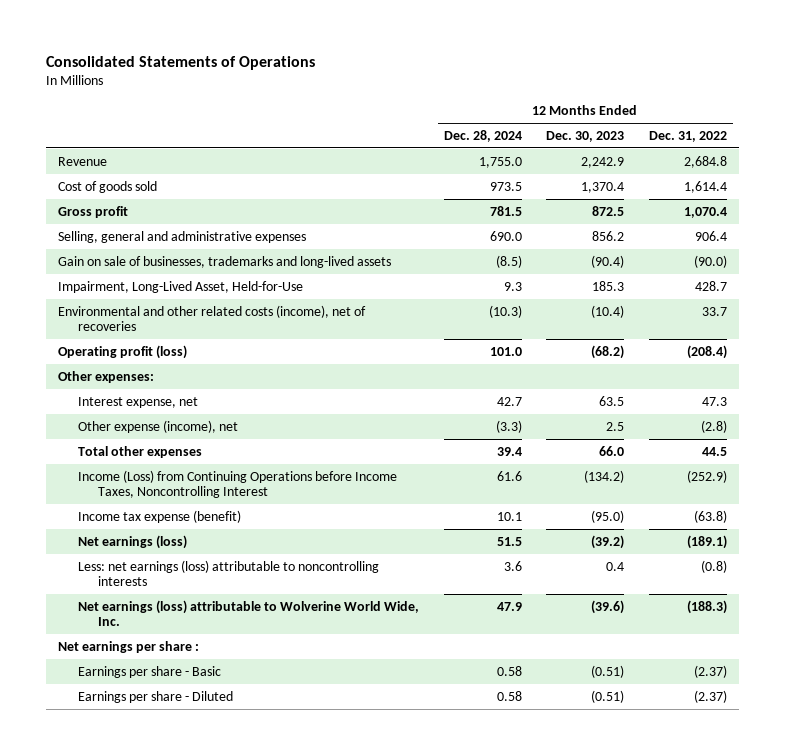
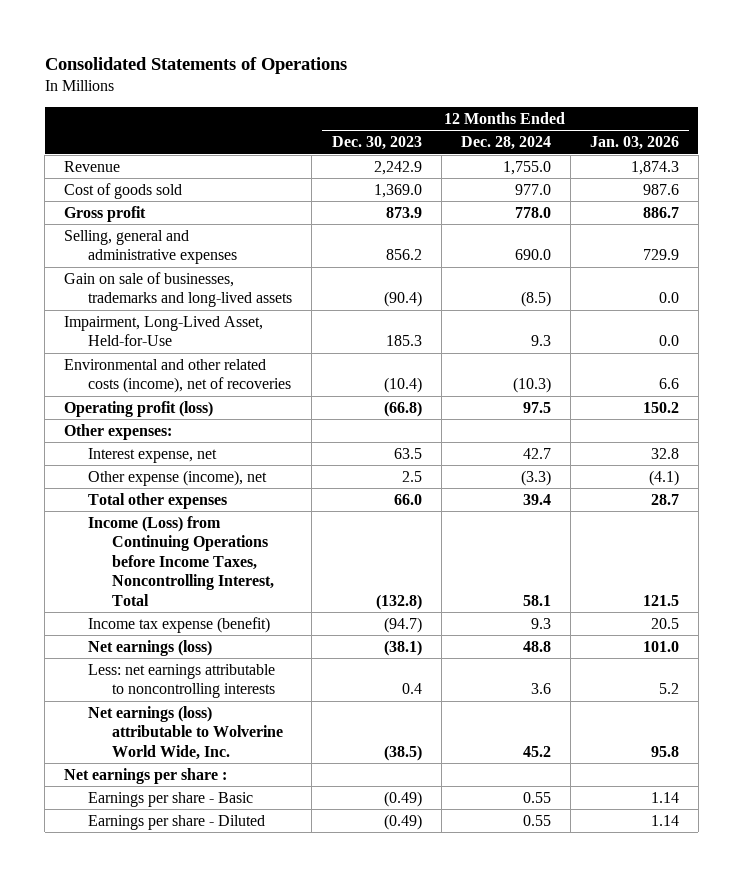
[648,130,727,142] Dec. 31, 2022 -> none
none -> [589,136,679,151] Jan. 03, 2026
[489,181,522,191] 973.5 -> [514,183,551,195] 977.0
[581,181,625,193] 1,370.4 -> [373,183,422,198] 1,369.0
[489,205,522,216] 781.5 -> [514,206,551,218] 778.0
[592,205,625,216] 872.5 -> [385,206,422,218] 873.9
[489,346,522,356] 101.0 -> [522,401,551,413] 97.5
[591,344,625,359] (68.2) -> [383,400,422,417] (66.8)
[78,469,398,499] Income (Loss) from Continuing Operations before Income Taxes, Noncontrolling Interest -> [88,515,275,606] Income (Loss) from Continuing Operations before Income Taxes, Noncontrolling Interest, Total
[496,470,522,481] 61.6 -> [522,594,551,606] 58.1
[584,469,625,483] (134.2) -> [375,593,422,610] (132.8)
[496,511,522,521] 10.1 -> [530,617,551,629] 9.3
[591,509,625,523] (95.0) -> [383,616,422,633] (94.7)
[496,536,522,546] 51.5 -> [522,640,551,652] 48.8
[591,534,625,549] (39.2) -> [383,639,422,656] (38.1)
[78,559,380,587] Less: net earnings (loss) attributable to noncontrolling interests -> [88,663,276,699] Less: net earnings attributable to noncontrolling interests
[496,601,522,611] 47.9 -> [522,745,551,757] 45.2
[591,599,625,614] (39.6) -> [383,744,422,761] (38.5)
[496,665,522,676] 0.58 -> [522,791,551,803] 0.55
[591,664,625,678] (0.51) -> [383,790,422,807] (0.49)
[496,690,522,701] 0.58 -> [522,814,551,826] 0.55
[591,689,625,703] (0.51) -> [383,813,422,830] (0.49)

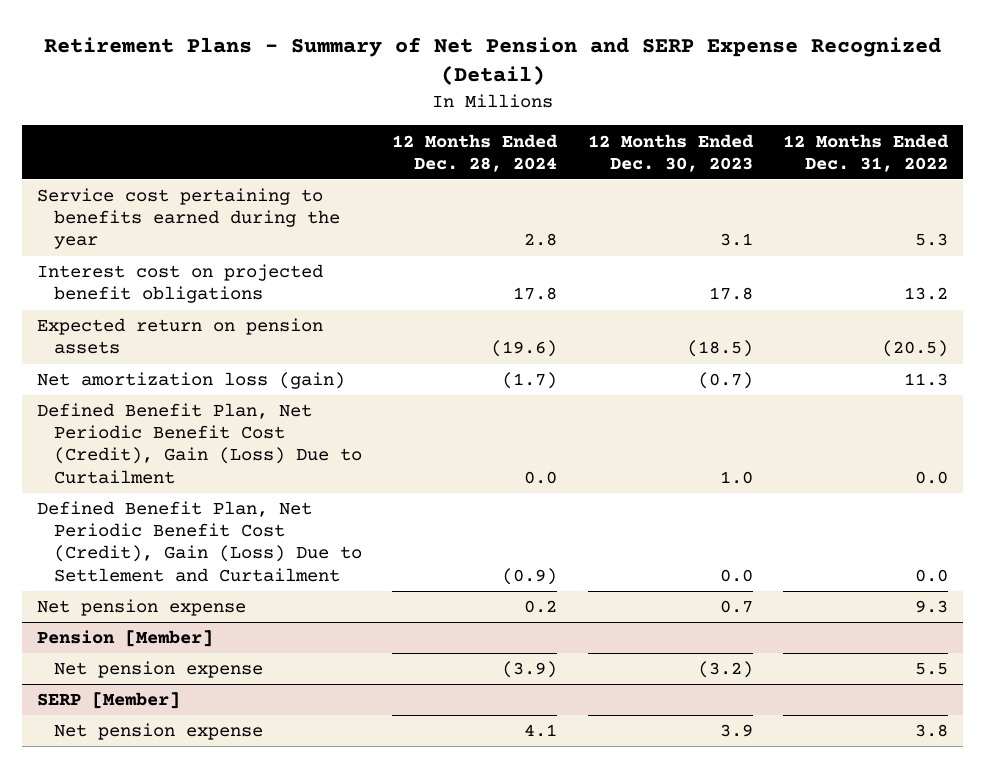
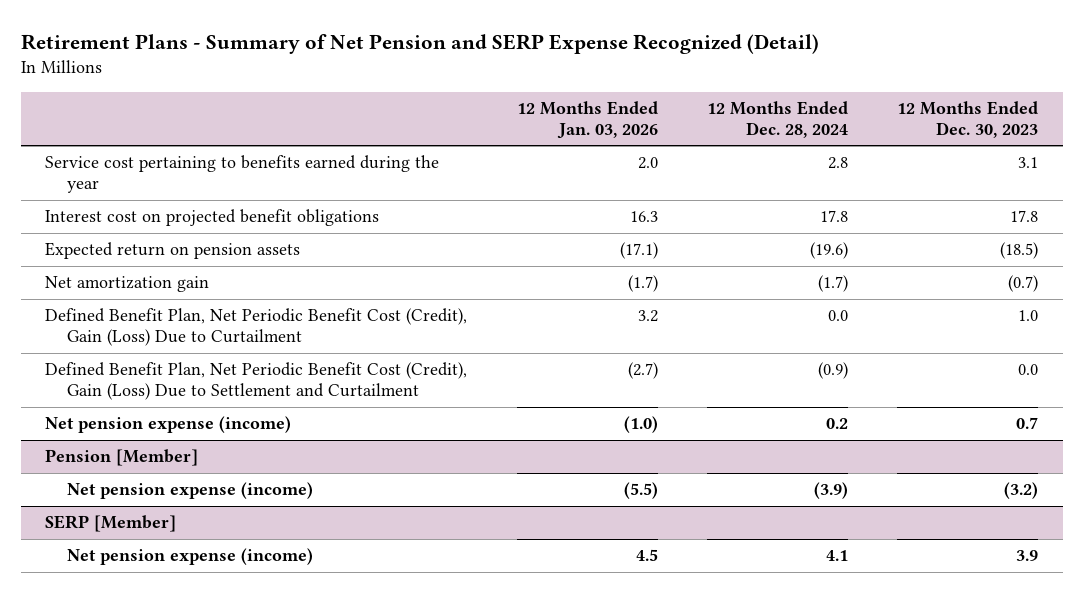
[783,133,950,172] 12 Months Ended Dec. 31, 2022 -> none
none -> [516,100,658,139] 12 Months Ended Jan. 03, 2026
[37,372,346,390] Net amortization loss (gain) -> [45,276,210,293] Net amortization gain
[37,599,247,617] Net pension expense -> [45,416,292,434] Net pension expense (income)
[54,661,264,679] Net pension expense -> [67,482,314,500] Net pension expense (income)
[54,723,264,741] Net pension expense -> [67,548,314,566] Net pension expense (income)

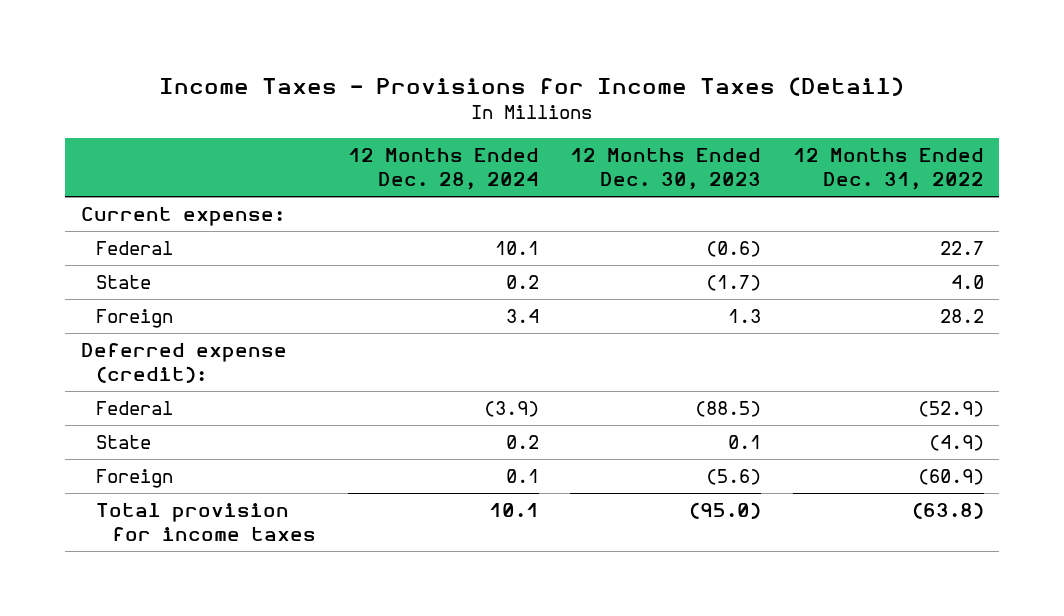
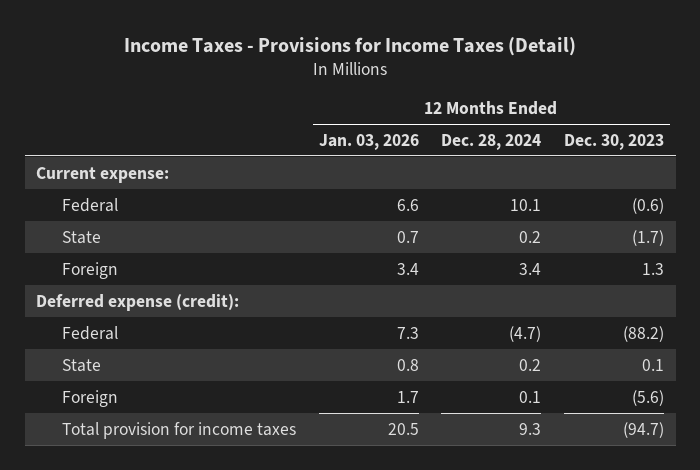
[792,148,984,191] 12 Months Ended Dec. 31, 2022 -> none
none -> [318,133,419,150] Jan. 03, 2026
[483,401,539,418] (3.9) -> [509,325,542,342] (4.7)
[695,401,762,418] (88.5) -> [623,325,665,342] (88.2)
[488,503,539,518] 10.1 -> [519,422,542,435] 9.3
[689,502,762,520] (95.0) -> [623,421,665,438] (94.7)

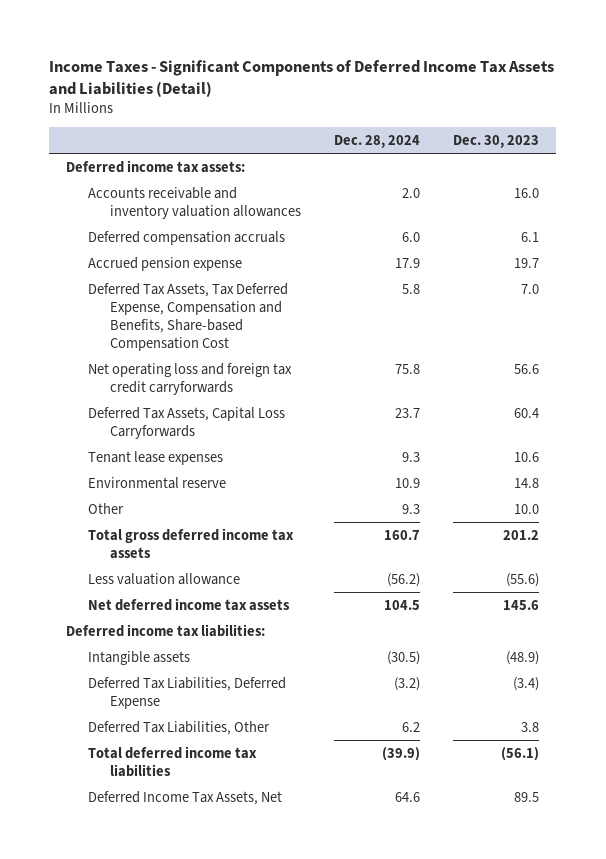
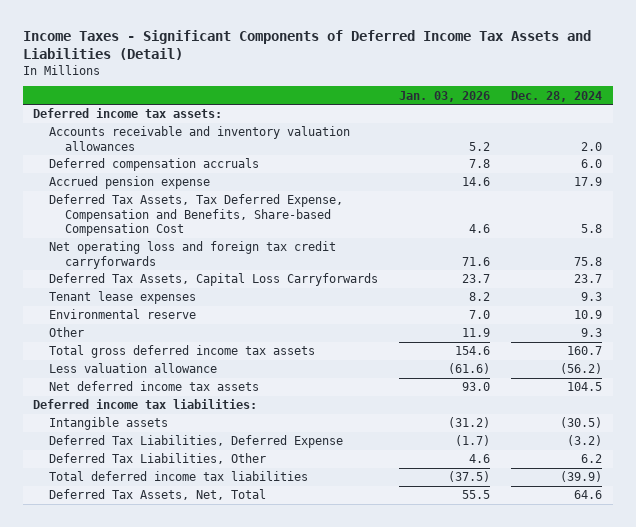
[453,135,540,149] Dec. 30, 2023 -> none
none -> [399,90,491,102] Jan. 03, 2026
[87,790,282,805] Deferred Income Tax Assets, Net -> [49,489,267,501] Deferred Tax Assets, Net, Total

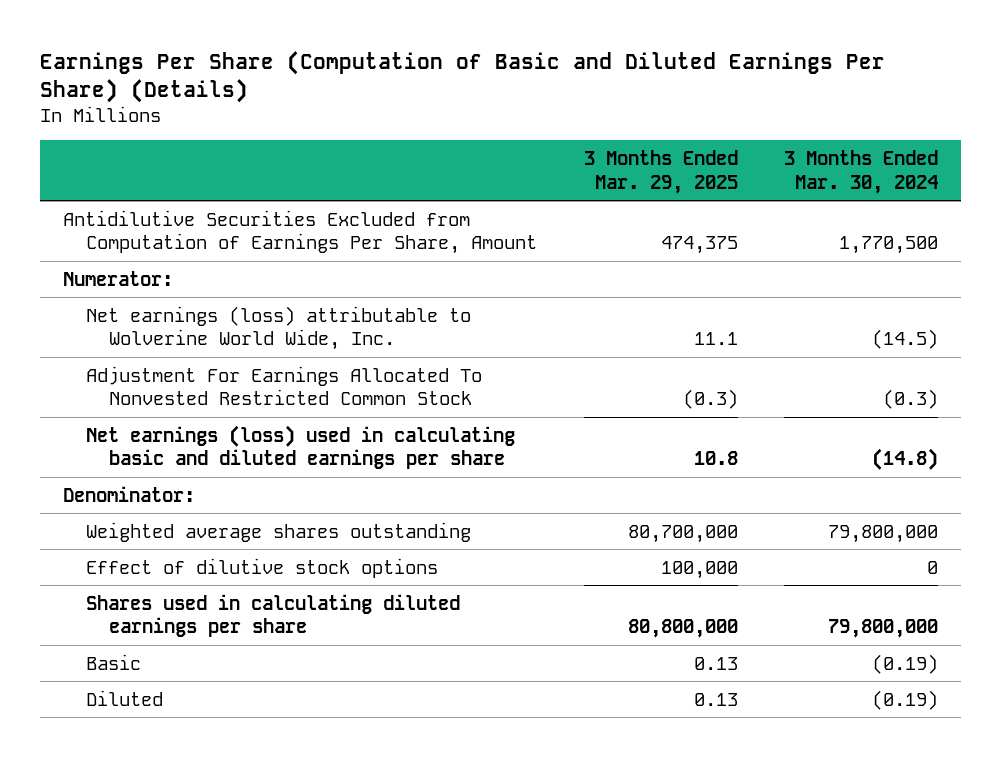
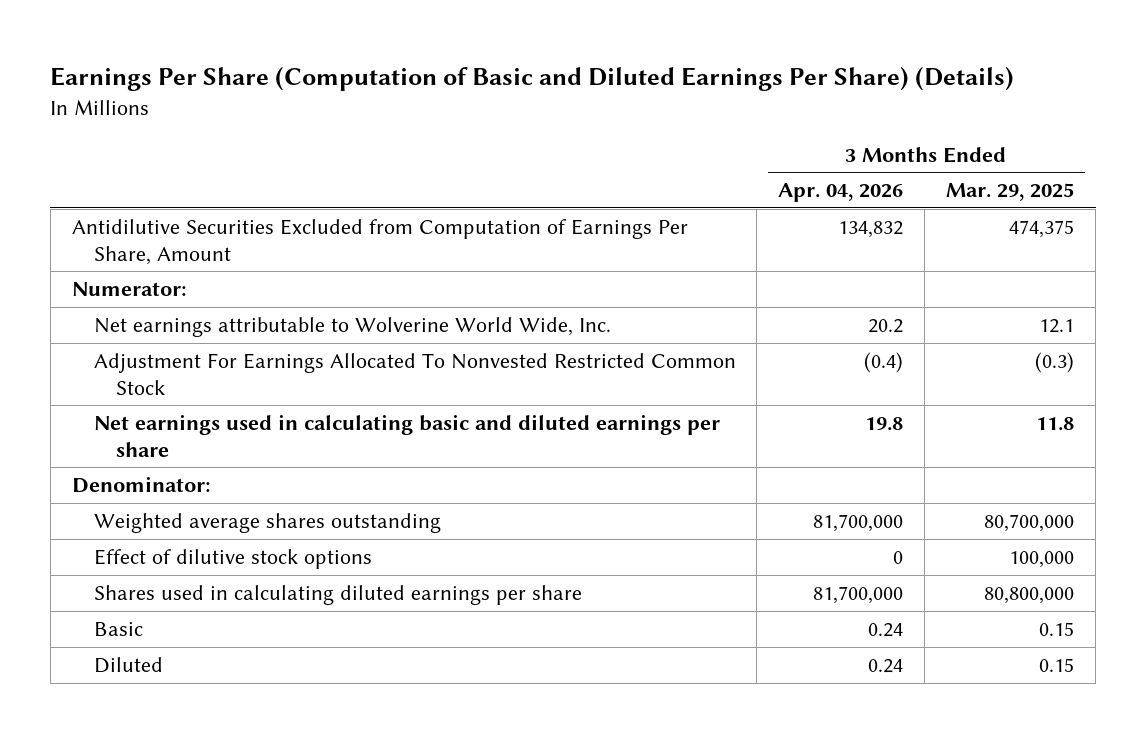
[784,150,939,194] 3 Months Ended Mar. 30, 2024 -> none
none -> [778,183,904,203] Apr. 04, 2026
[86,305,472,351] Net earnings (loss) attributable to Wolverine World Wide, Inc. -> [93,316,611,337] Net earnings attributable to Wolverine World Wide, Inc.
[693,332,738,346] 11.1 -> [1039,318,1075,333] 12.1
[86,424,516,470] Net earnings (loss) used in calculating basic and diluted earnings per share -> [93,413,720,457] Net earnings used in calculating basic and diluted earnings per share
[693,451,738,466] 10.8 -> [1036,416,1075,431] 11.8
[693,656,738,670] 0.13 -> [1039,621,1075,636] 0.15
[693,692,738,706] 0.13 -> [1039,657,1075,672] 0.15

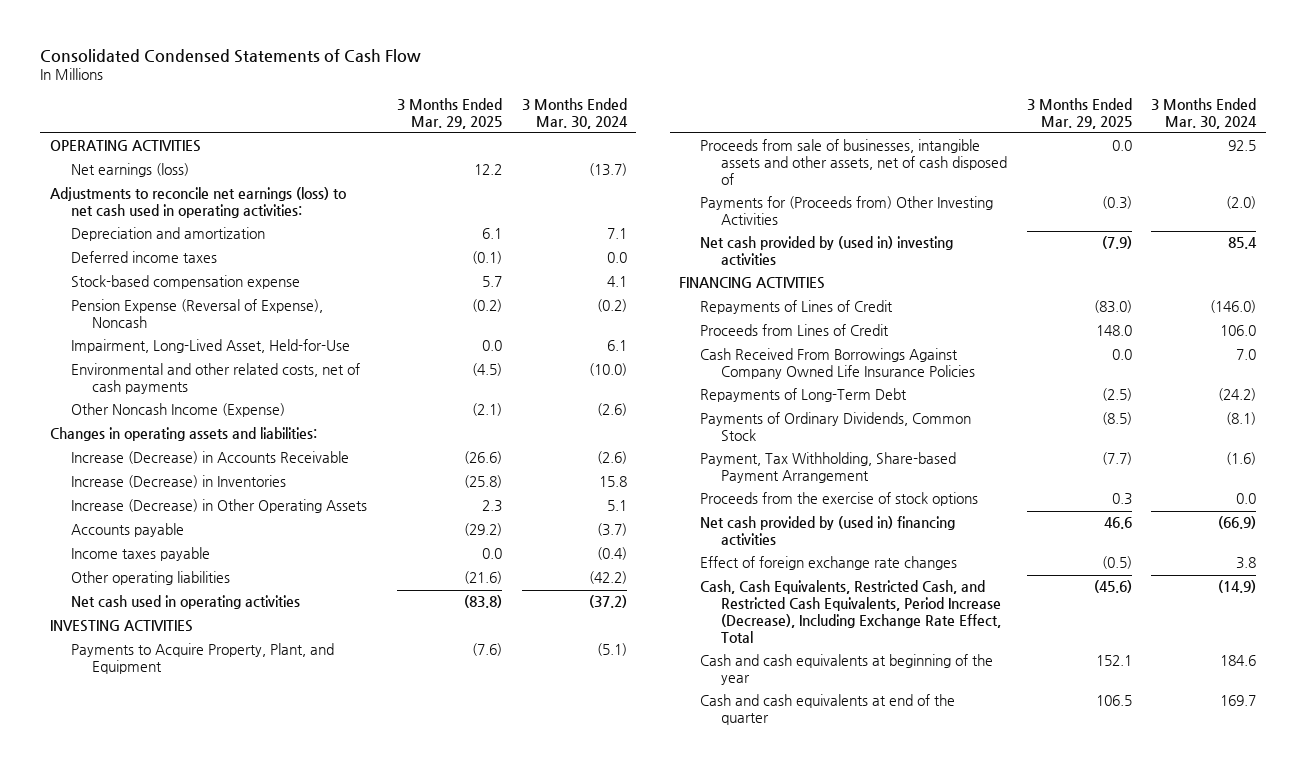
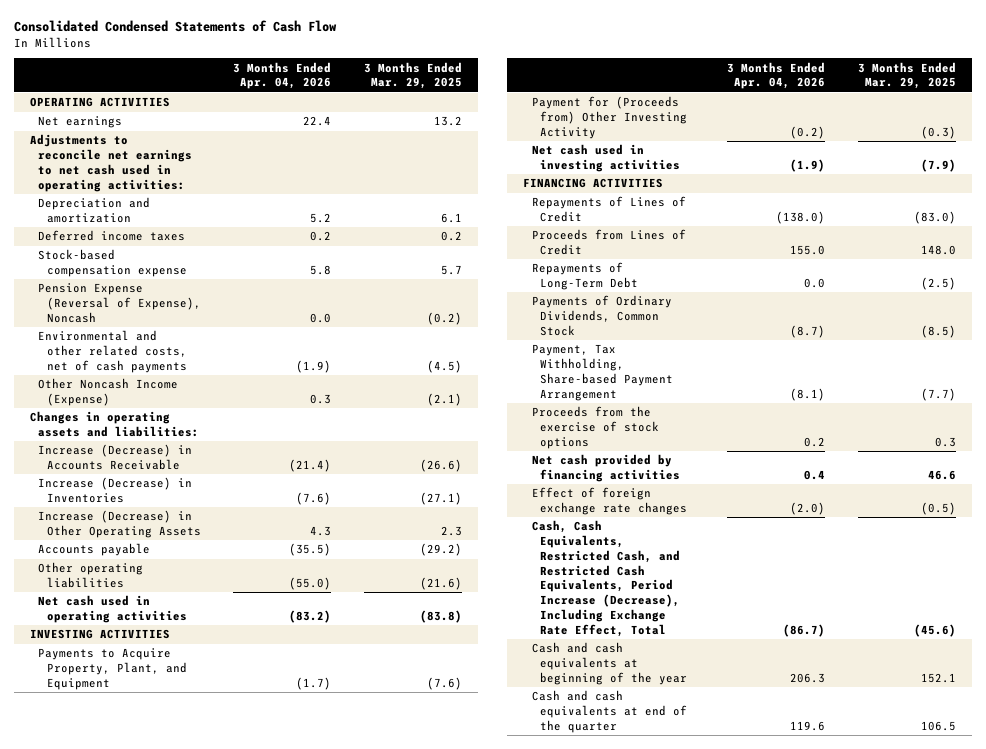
[521,98,628,129] 3 Months Ended Mar. 30, 2024 -> none
none -> [233,61,332,90] 3 Months Ended Apr. 04, 2026
[71,163,190,178] Net earnings (loss) -> [38,116,123,129] Net earnings
[474,164,503,176] 12.2 -> [434,116,463,127] 13.2
[50,187,347,219] Adjustments to reconcile net earnings (loss) to net cash used in operating activities: -> [29,134,193,192] Adjustments to reconcile net earnings to net cash used in operating activities:
[472,251,503,265] (0.1) -> [441,231,463,242] 0.2
[71,339,351,354] Impairment, Long-Lived Asset, Held-for-Use -> none
[464,475,503,489] (25.8) -> [420,492,463,506] (27.1)
[71,547,211,562] Income taxes payable -> none
[700,139,1008,185] Proceeds from sale of businesses, intangible assets and other assets, net of cash disposed of -> none
[700,196,994,226] Payments for (Proceeds from) Other Investing Activities -> [531,96,688,139] Payment for (Proceeds from) Other Investing Activity
[700,236,954,266] Net cash provided by (used in) investing activities -> [531,144,681,173] Net cash used in investing activities
[700,348,976,380] Cash Received From Borrowings Against Company Owned Life Insurance Policies -> none
[700,516,956,546] Net cash provided by (used in) financing activities -> [531,454,681,483] Net cash provided by financing activities

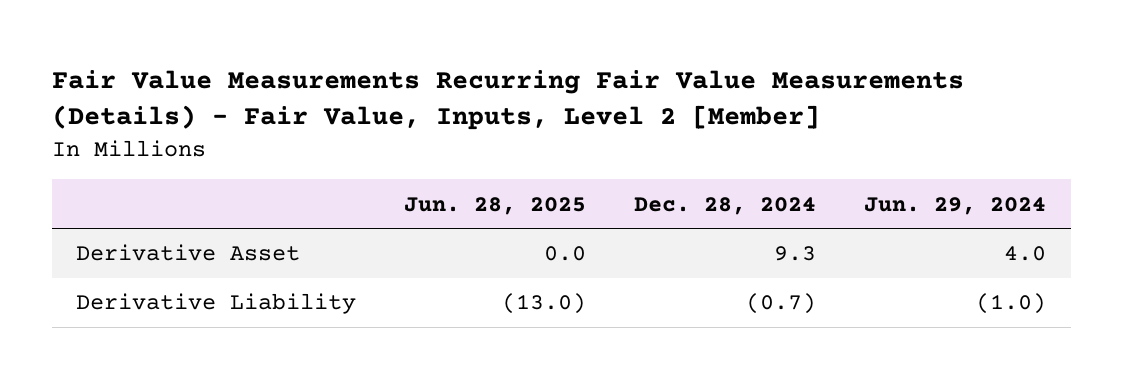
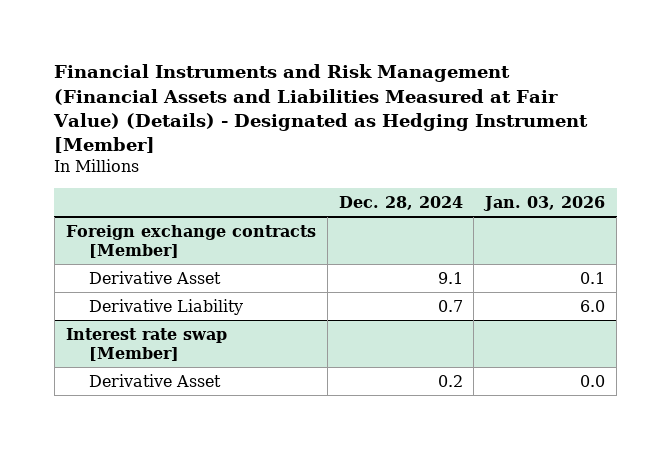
[51,70,964,131] Fair Value Measurements Recurring Fair Value Measurements (Details) - Fair Value, Inputs, Level 2 [Member] -> [53,64,589,154] Financial Instruments and Risk Management (Financial Assets and Liabilities Measured at Fair Value) (Details) - Designated as Hedging Instrument [Member]
[404,196,587,215] Jun. 28, 2025 -> none
[864,196,1047,215] Jun. 29, 2024 -> none
none -> [483,195,606,211] Jan. 03, 2026
none -> [65,224,316,258] Foreign exchange contracts [Member]
[774,246,817,262] 9.3 -> [437,271,463,284] 9.1
[746,293,817,315] (0.7) -> [437,299,463,312] 0.7
none -> [65,327,227,361] Interest rate swap [Member]
none -> [89,373,222,387] Derivative Asset

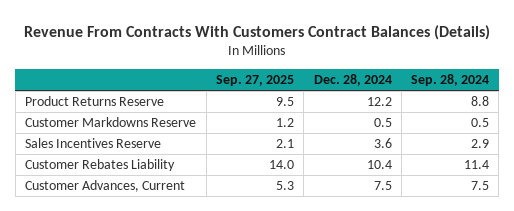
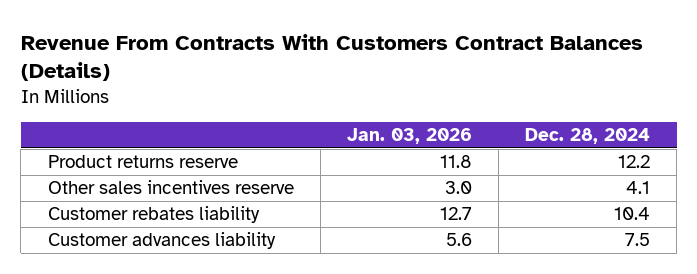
[215,75,294,87] Sep. 27, 2025 -> none
[411,74,490,87] Sep. 28, 2024 -> none
none -> [346,128,472,145] Jan. 03, 2026
[25,117,197,128] Customer Markdowns Reserve -> none
[25,96,165,107] Product Returns Reserve -> [47,155,238,169] Product returns reserve
[25,138,162,149] Sales Incentives Reserve -> [47,180,294,195] Other sales incentives reserve
[373,138,392,149] 3.6 -> [625,181,650,195] 4.1
[25,159,176,172] Customer Rebates Liability -> [47,206,260,224] Customer rebates liability
[25,180,186,193] Customer Advances, Current -> [47,232,276,250] Customer advances liability

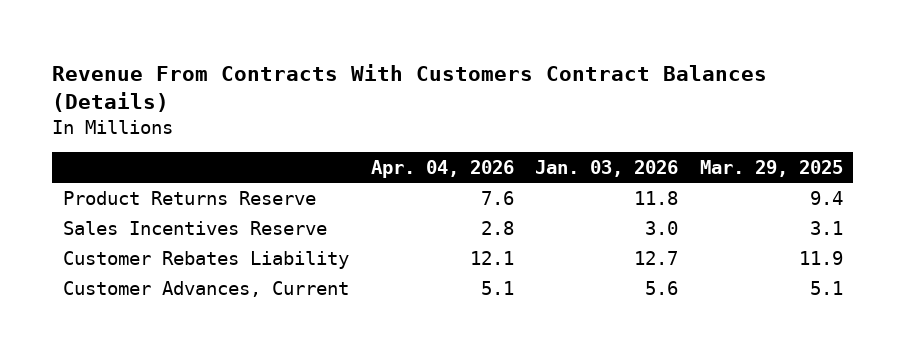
[524,128,650,145] Dec. 28, 2024 -> none
none -> [370,159,514,178] Apr. 04, 2026
none -> [699,159,843,177] Mar. 29, 2025
[47,155,238,169] Product returns reserve -> [63,190,317,205] Product Returns Reserve
[47,180,294,195] Other sales incentives reserve -> [63,220,328,235] Sales Incentives Reserve
[47,206,260,224] Customer rebates liability -> [63,250,350,269] Customer Rebates Liability
[47,232,276,250] Customer advances liability -> [63,280,350,297] Customer Advances, Current

